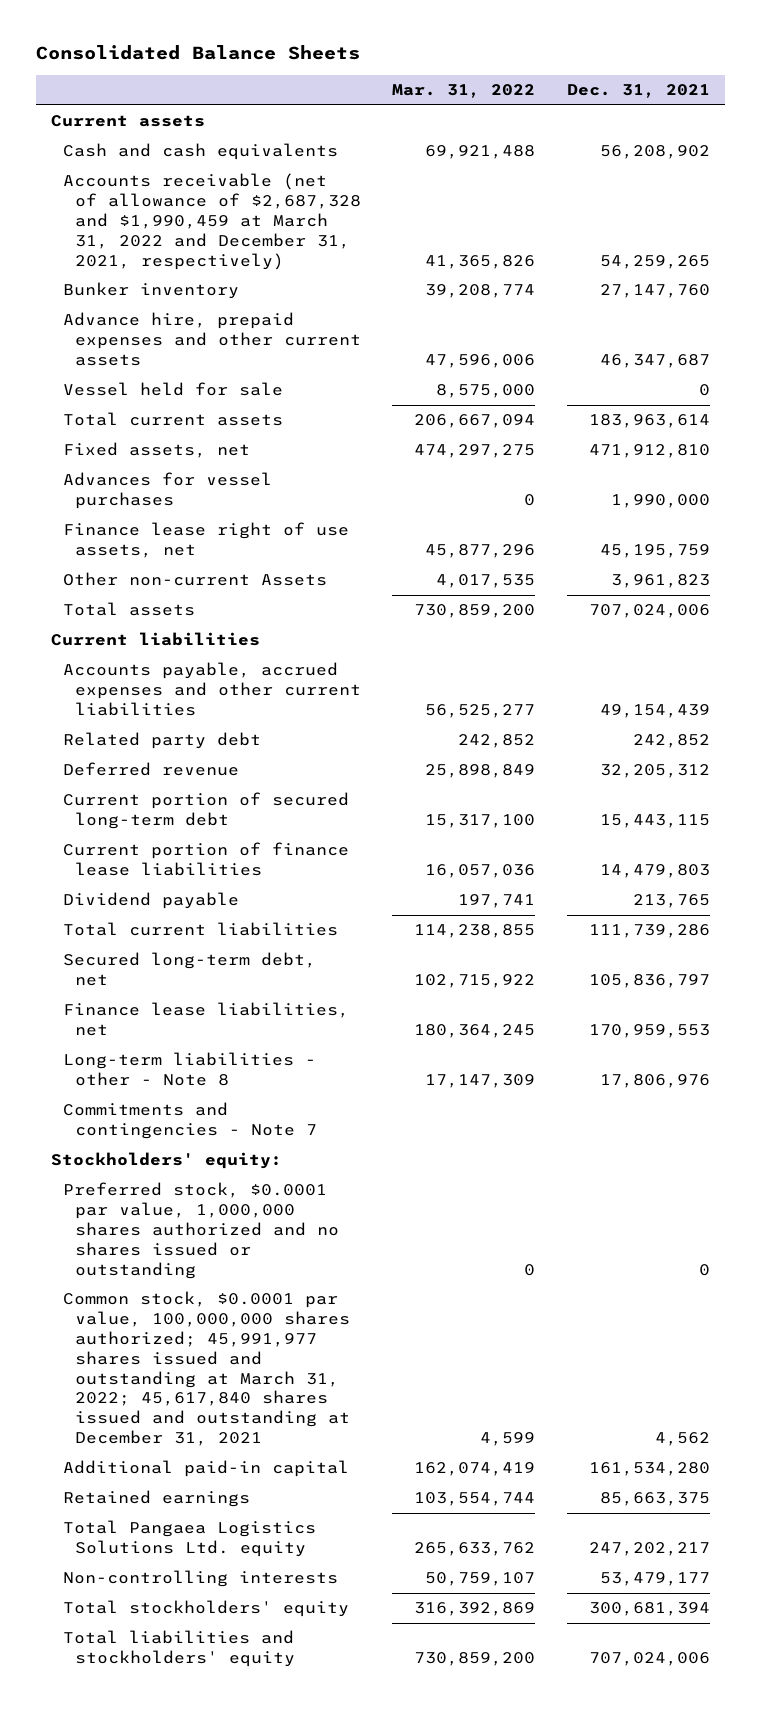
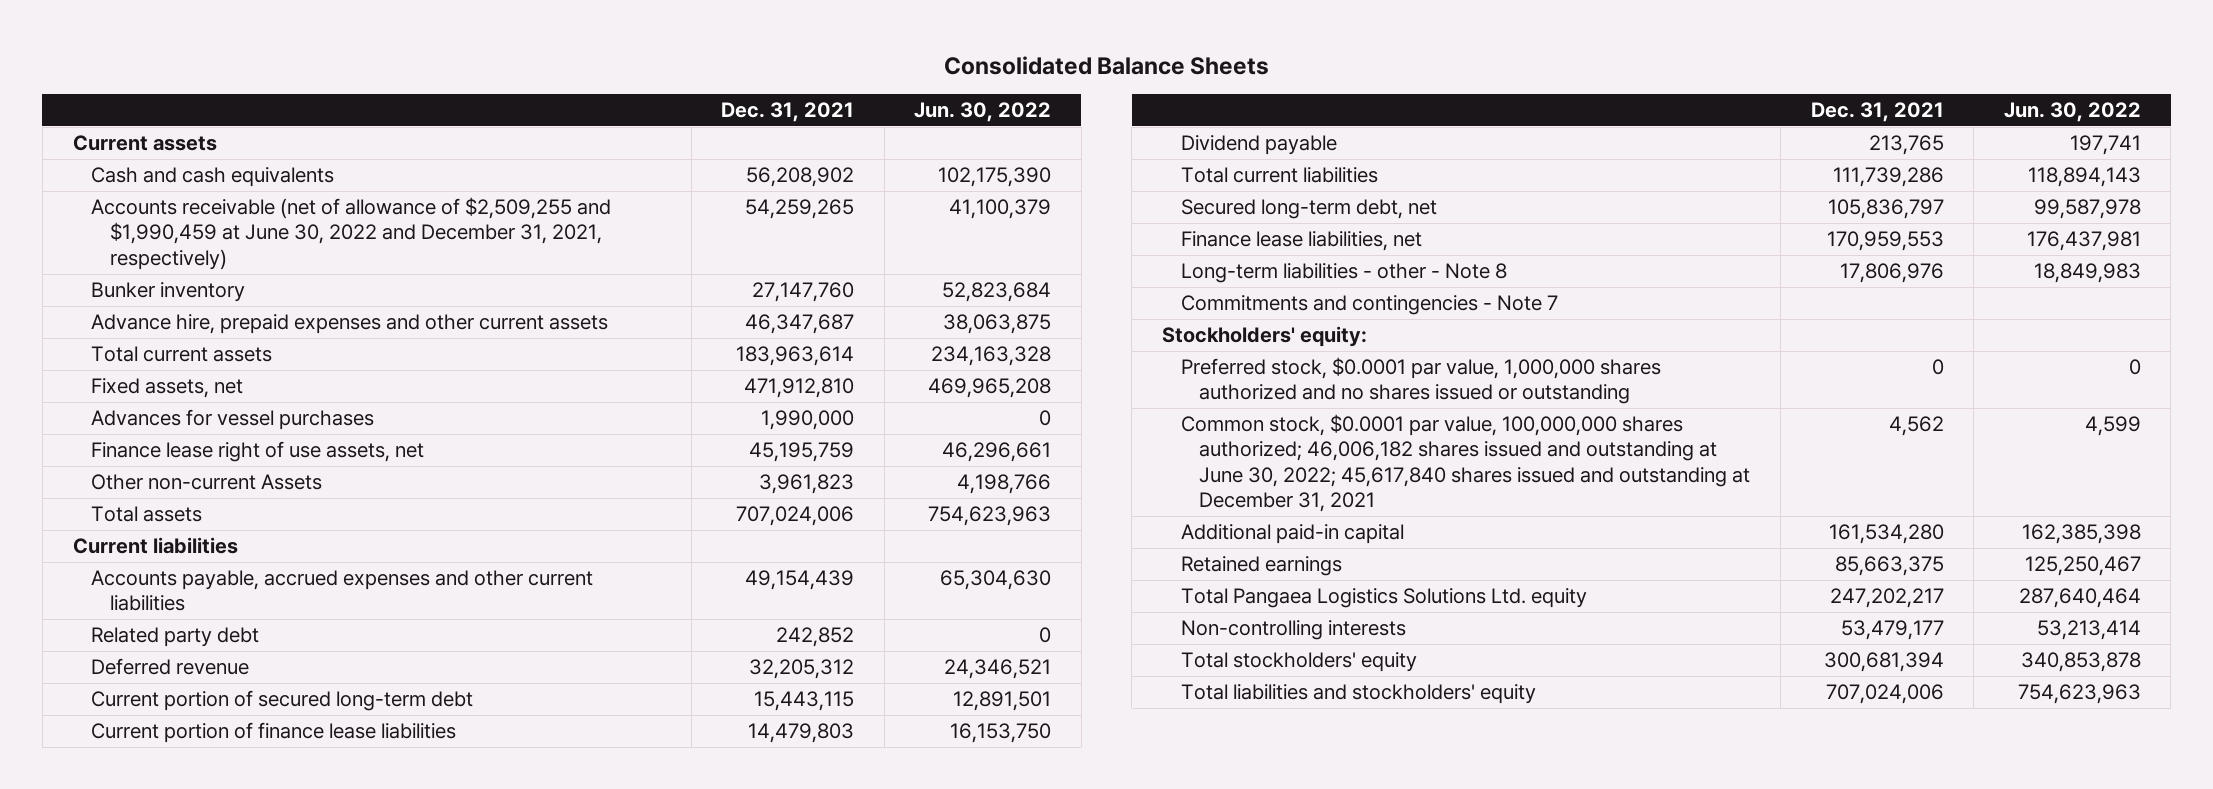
[392,84,536,99] Mar. 31, 2022 -> none
none -> [914,102,1052,123] Jun. 30, 2022
[62,173,361,270] Accounts receivable (net of allowance of $2,687,328 and $1,990,459 at March 31, 2022 and December 31, 2021, respectively) -> [91,196,612,270] Accounts receivable (net of allowance of $2,509,255 and $1,990,459 at June 30, 2022 and December 31, 2021, respectively)
[62,382,283,397] Vessel held for sale -> none
[62,1291,350,1447] Common stock, $0.0001 par value, 100,000,000 shares authorized; 45,991,977 shares issued and outstanding at March 31, 2022; 45,617,840 shares issued and outstanding at December 31, 2021 -> [1180,413,1751,513] Common stock, $0.0001 par value, 100,000,000 shares authorized; 46,006,182 shares issued and outstanding at June 30, 2022; 45,617,840 shares issued and outstanding at December 31, 2021

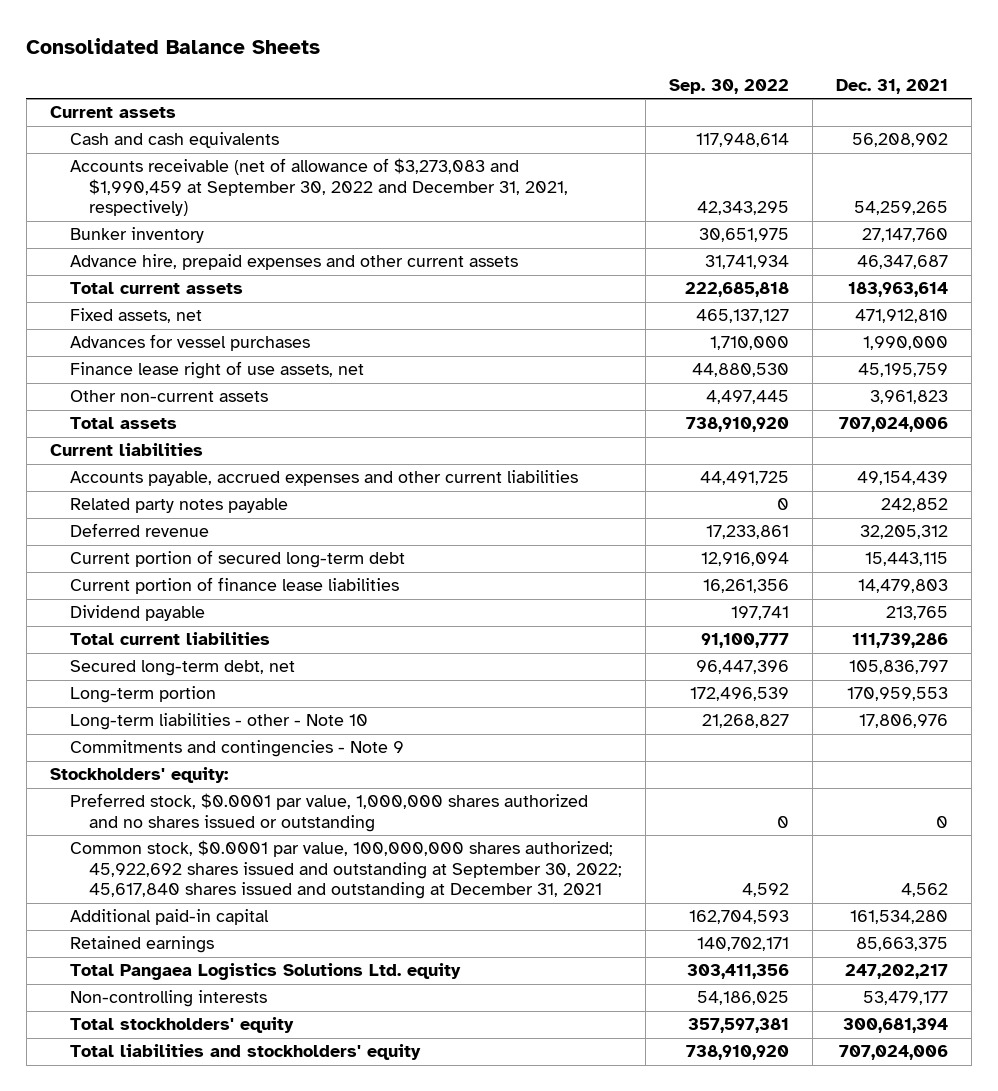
[914,102,1052,123] Jun. 30, 2022 -> none
none -> [669,78,790,94] Sep. 30, 2022
[91,196,612,270] Accounts receivable (net of allowance of $2,509,255 and $1,990,459 at June 30, 2022 and December 31, 2021, respectively) -> [69,158,569,217] Accounts receivable (net of allowance of $3,273,083 and $1,990,459 at September 30, 2022 and December 31, 2021, respectively)
[91,473,323,490] Other non-current Assets -> [69,390,268,403] Other non-current assets
[91,626,260,647] Related party debt -> [69,498,288,514] Related party notes payable
[1180,230,1422,251] Finance lease liabilities, net -> [69,686,216,704] Long-term portion
[1180,262,1507,283] Long-term liabilities - other - Note 8 -> [69,713,368,731] Long-term liabilities - other - Note 10
[1180,294,1558,315] Commitments and contingencies - Note 7 -> [69,740,404,758] Commitments and contingencies - Note 9
[1180,413,1751,513] Common stock, $0.0001 par value, 100,000,000 shares authorized; 46,006,182 shares issued and outstanding at June 30, 2022; 45,617,840 shares issued and outstanding at December 31, 2021 -> [69,840,623,900] Common stock, $0.0001 par value, 100,000,000 shares authorized; 45,922,692 shares issued and outstanding at September 30, 2022; 45,617,840 shares issued and outstanding at December 31, 2021

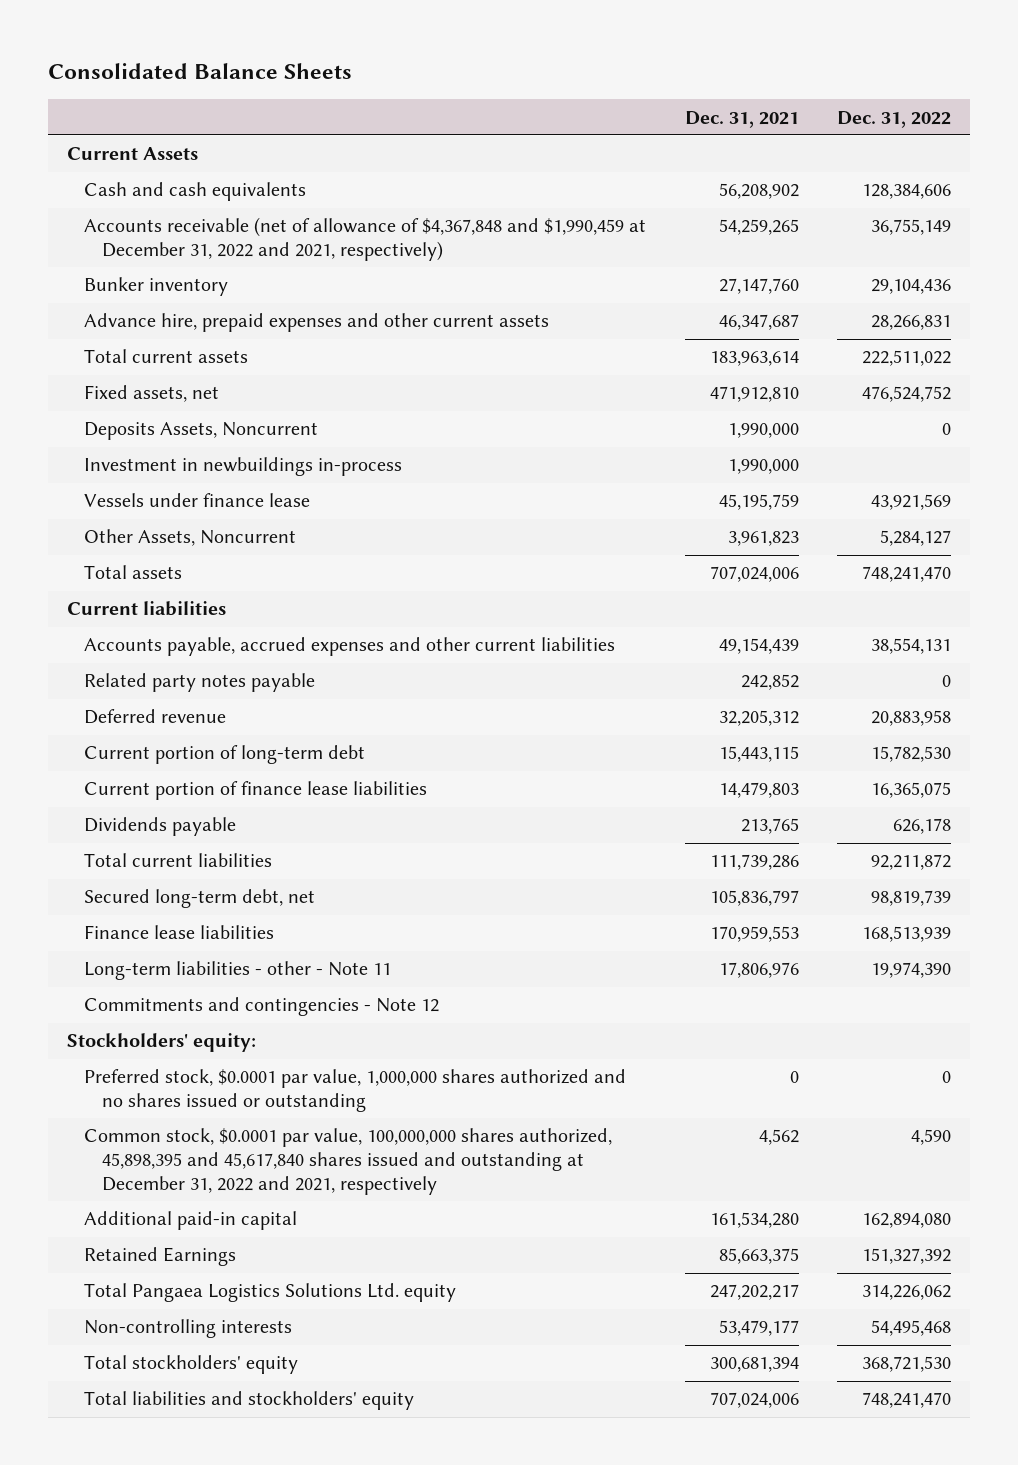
[669,78,790,94] Sep. 30, 2022 -> none
none -> [837,110,952,128] Dec. 31, 2022
[49,106,176,119] Current assets -> [66,147,198,161] Current Assets
[69,158,569,217] Accounts receivable (net of allowance of $3,273,083 and $1,990,459 at September 30, 2022 and December 31, 2021, respectively) -> [84,217,647,262] Accounts receivable (net of allowance of $4,367,848 and $1,990,459 at December 31, 2022 and 2021, respectively)
none -> [84,422,319,441] Deposits Assets, Noncurrent
[69,334,310,352] Advances for vessel purchases -> [84,457,403,477] Investment in newbuildings in-process
[69,361,364,380] Finance lease right of use assets, net -> [84,493,311,508] Vessels under finance lease
[69,390,268,403] Other non-current assets -> [84,529,297,547] Other Assets, Noncurrent
[69,550,405,569] Current portion of secured long-term debt -> [84,745,366,765] Current portion of long-term debt
[69,605,205,622] Dividend payable -> [84,817,237,837] Dividends payable
[69,686,216,704] Long-term portion -> [84,925,275,940] Finance lease liabilities
[69,713,368,731] Long-term liabilities - other - Note 10 -> [84,961,392,981] Long-term liabilities - other - Note 11
[69,740,404,758] Commitments and contingencies - Note 9 -> [84,997,440,1017] Commitments and contingencies - Note 12
[69,840,623,900] Common stock, $0.0001 par value, 100,000,000 shares authorized; 45,922,692 shares issued and outstanding at September 30, 2022; 45,617,840 shares issued and outstanding at December 31, 2021 -> [84,1128,613,1195] Common stock, $0.0001 par value, 100,000,000 shares authorized, 45,898,395 and 45,617,840 shares issued and outstanding at December 31, 2022 and 2021, respectively
[69,936,214,954] Retained earnings -> [84,1247,237,1267] Retained Earnings

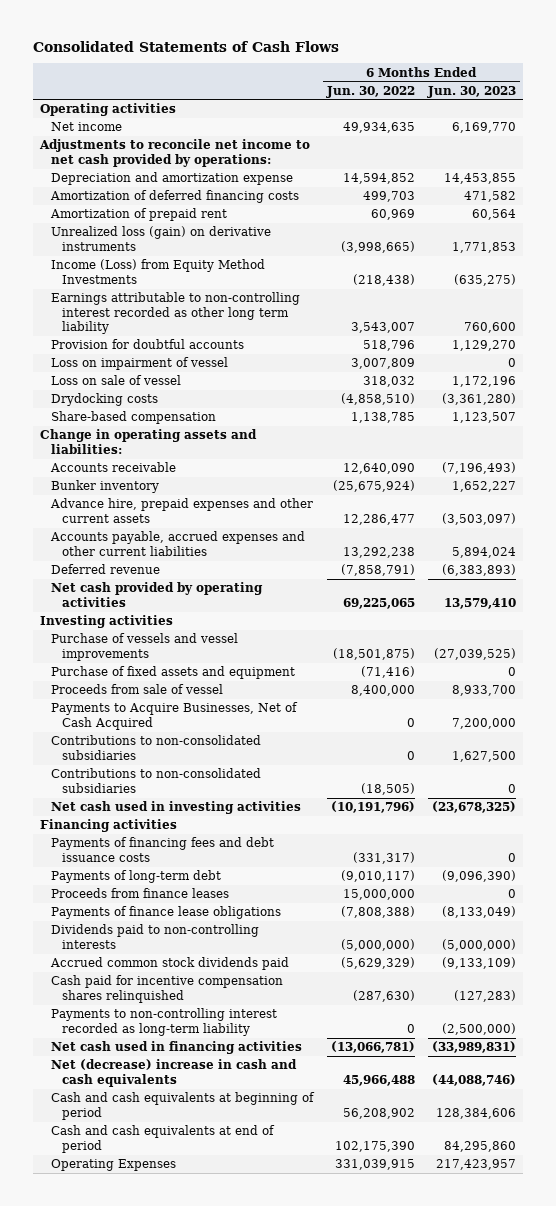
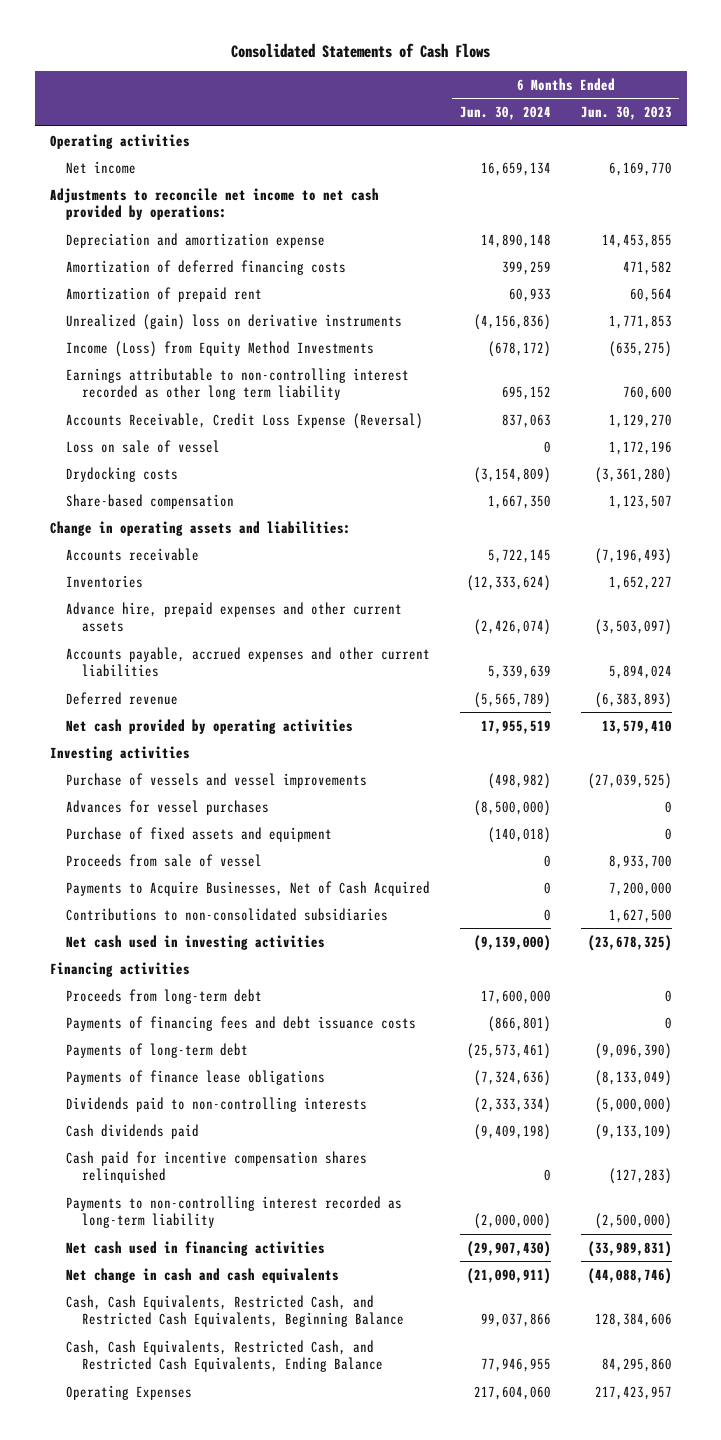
[325,85,415,98] Jun. 30, 2022 -> none
none -> [459,105,551,120] Jun. 30, 2024
[50,226,271,251] Unrealized loss (gain) on derivative instruments -> [65,313,402,330] Unrealized (gain) loss on derivative instruments
[50,357,228,371] Loss on impairment of vessel -> none
[50,339,244,350] Provision for doubtful accounts -> [65,412,423,429] Accounts Receivable, Credit Loss Expense (Reversal)
[50,480,159,494] Bunker inventory -> [65,574,143,588] Inventories
none -> [65,799,269,815] Advances for vessel purchases
[50,768,261,793] Contributions to non-consolidated subsidiaries -> none
none -> [65,988,262,1004] Proceeds from long-term debt
[50,888,229,899] Proceeds from finance leases -> none
[49,957,289,971] Accrued common stock dividends paid -> [65,1123,199,1139] Cash dividends paid
[50,1059,297,1087] Net (decrease) increase in cash and cash equivalents -> [65,1267,339,1283] Net change in cash and cash equivalents
[50,1092,315,1120] Cash and cash equivalents at beginning of period -> [65,1294,404,1328] Cash, Cash Equivalents, Restricted Cash, and Restricted Cash Equivalents, Beginning Balance
[50,1125,275,1153] Cash and cash equivalents at end of period -> [65,1339,383,1373] Cash, Cash Equivalents, Restricted Cash, and Restricted Cash Equivalents, Ending Balance

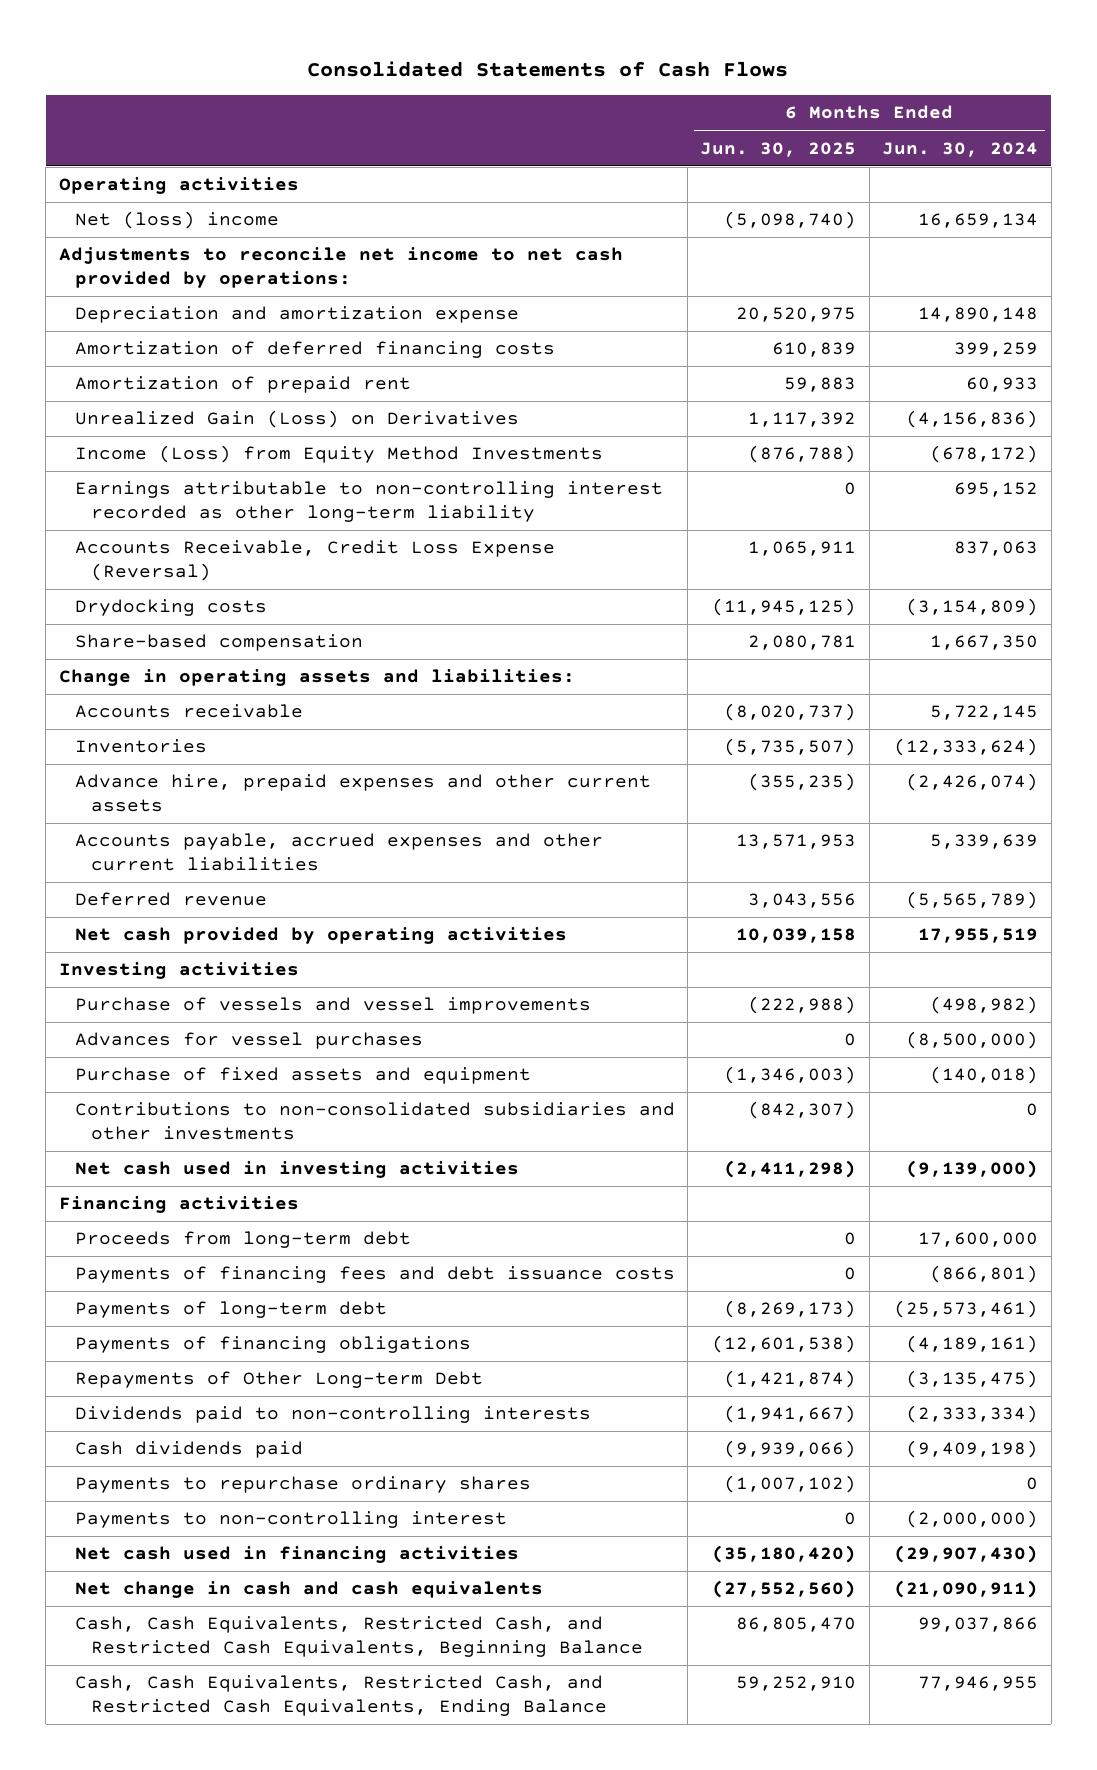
[580,105,672,120] Jun. 30, 2023 -> none
none -> [700,141,857,157] Jun. 30, 2025
[65,160,136,174] Net income -> [74,211,279,230] Net (loss) income
[65,313,402,330] Unrealized (gain) loss on derivative instruments -> [74,410,519,429] Unrealized Gain (Loss) on Derivatives
[65,367,409,401] Earnings attributable to non-controlling interest recorded as other long term liability -> [74,481,663,522] Earnings attributable to non-controlling interest recorded as other long-term liability
[65,439,220,453] Loss on sale of vessel -> none
[65,853,262,867] Proceeds from sale of vessel -> none
[65,880,430,896] Payments to Acquire Businesses, Net of Cash Acquired -> none
[65,907,388,921] Contributions to non-consolidated subsidiaries -> [74,1102,675,1140] Contributions to non-consolidated subsidiaries and other investments
[65,1069,325,1085] Payments of finance lease obligations -> [74,1336,471,1354] Payments of financing obligations
[473,1069,551,1086] (7,324,636) -> [906,1335,1039,1354] (4,189,161)
none -> [74,1371,483,1389] Repayments of Other Long-term Debt
[65,1150,367,1184] Cash paid for incentive compensation shares relinquished -> [74,1476,531,1494] Payments to repurchase ordinary shares
[65,1195,402,1229] Payments to non-controlling interest recorded as long-term liability -> [74,1511,507,1529] Payments to non-controlling interest
[65,1384,192,1400] Operating Expenses -> none

